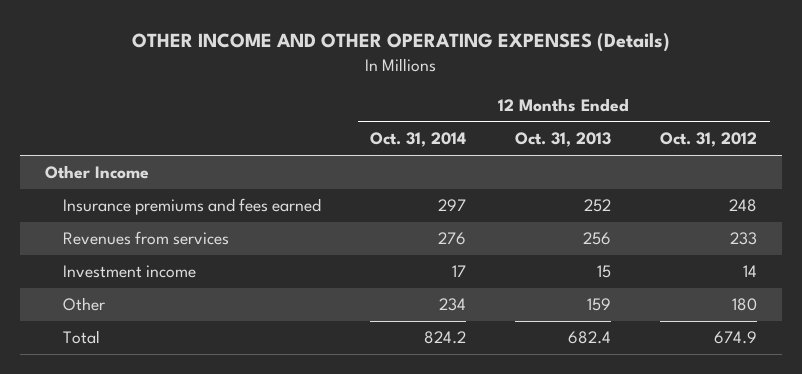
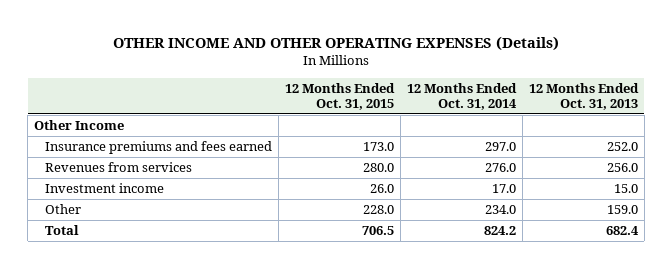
[660,132,758,148] Oct. 31, 2012 -> none
none -> [284,82,395,110] 12 Months Ended Oct. 31, 2015
[438,199,467,212] 297 -> [484,141,516,151] 297.0
[584,199,612,213] 252 -> [606,141,638,151] 252.0
[438,232,467,246] 276 -> [484,162,516,172] 276.0
[583,232,612,246] 256 -> [606,162,638,172] 256.0
[452,265,467,278] 17 -> [491,183,516,193] 17.0
[597,265,612,279] 15 -> [613,183,638,193] 15.0
[439,298,467,312] 234 -> [484,204,516,214] 234.0
[587,298,612,312] 159 -> [606,204,638,214] 159.0

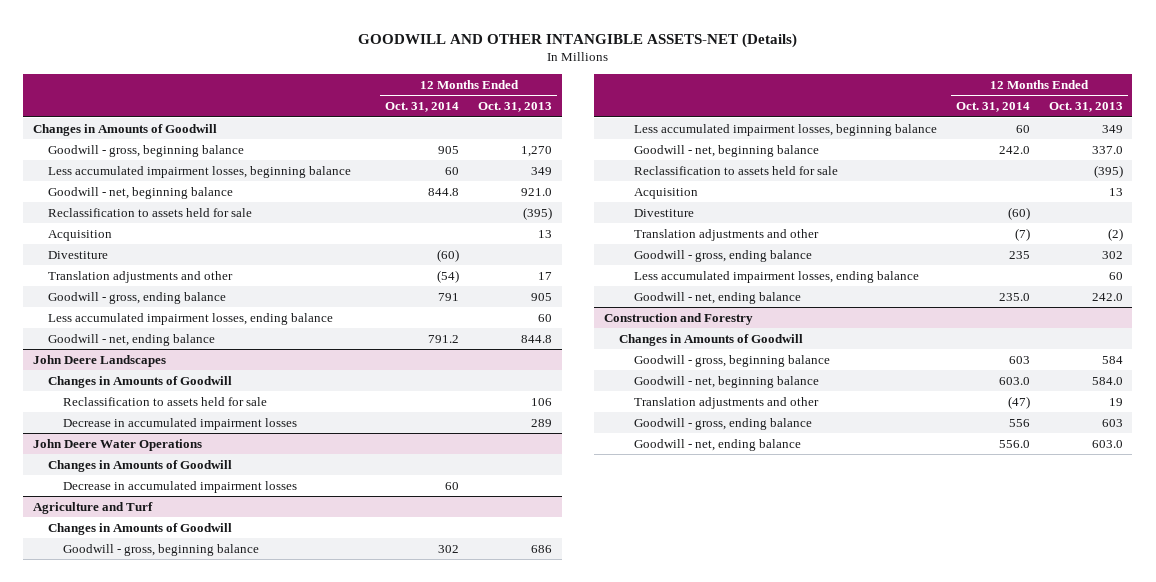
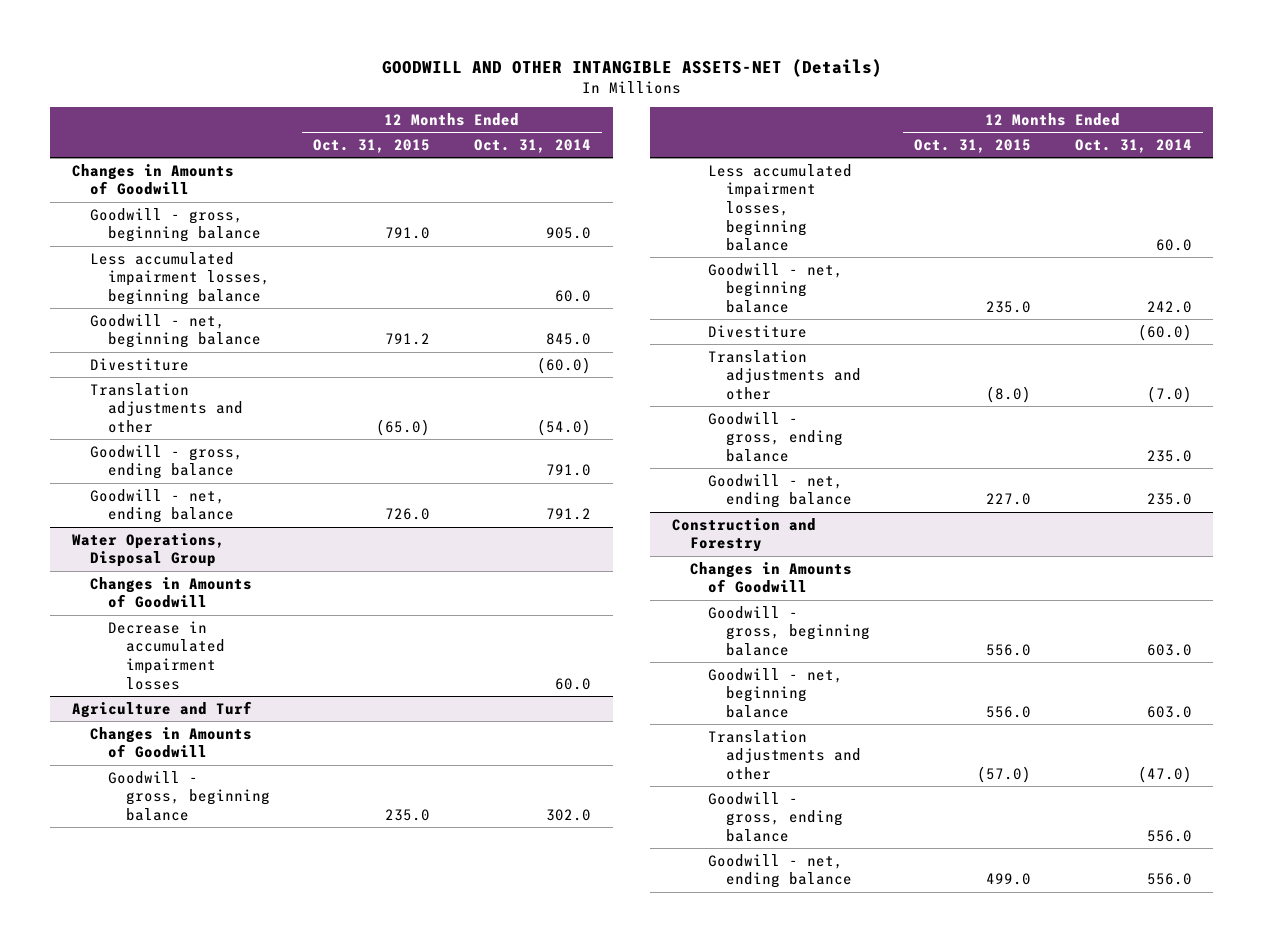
[478,102,553,113] Oct. 31, 2013 -> none
none -> [313,138,431,153] Oct. 31, 2015
[48,207,253,217] Reclassification to assets held for sale -> none
[48,229,113,241] Acquisition -> none
[48,312,334,325] Less accumulated impairment losses, ending balance -> none
[438,145,460,154] 905 -> [546,227,592,240] 905.0
[445,166,460,175] 60 -> [555,289,592,302] 60.0
[428,187,460,196] 844.8 -> [546,333,592,346] 845.0
[437,248,460,262] (60) -> [537,356,592,374] (60.0)
[437,269,460,283] (54) -> [537,418,592,436] (54.0)
[438,292,460,301] 791 -> [546,464,592,477] 791.0
[32,354,166,367] John Deere Landscapes -> none
[48,375,233,388] Changes in Amounts of Goodwill -> none
[63,396,268,406] Reclassification to assets held for sale -> none
[63,417,298,430] Decrease in accumulated impairment losses -> none
[32,438,202,451] John Deere Water Operations -> none
none -> [71,532,225,568] Water Operations, Disposal Group
[445,481,460,490] 60 -> [555,677,592,690] 60.0
[438,544,460,553] 302 -> [546,808,592,821] 302.0
[1015,124,1030,133] 60 -> [1155,239,1192,252] 60.0
[633,165,838,175] Reclassification to assets held for sale -> none
[633,187,698,199] Acquisition -> none
[633,270,919,283] Less accumulated impairment losses, ending balance -> none
[1007,206,1030,220] (60) -> [1137,323,1192,341] (60.0)
[1014,227,1030,241] (7) -> [1146,385,1192,403] (7.0)
[1008,250,1030,259] 235 -> [1146,449,1192,462] 235.0
[1008,355,1030,364] 603 -> [1146,643,1192,656] 603.0
[1007,395,1030,409] (47) -> [1137,765,1192,783] (47.0)
[1008,418,1030,427] 556 -> [1146,829,1192,842] 556.0

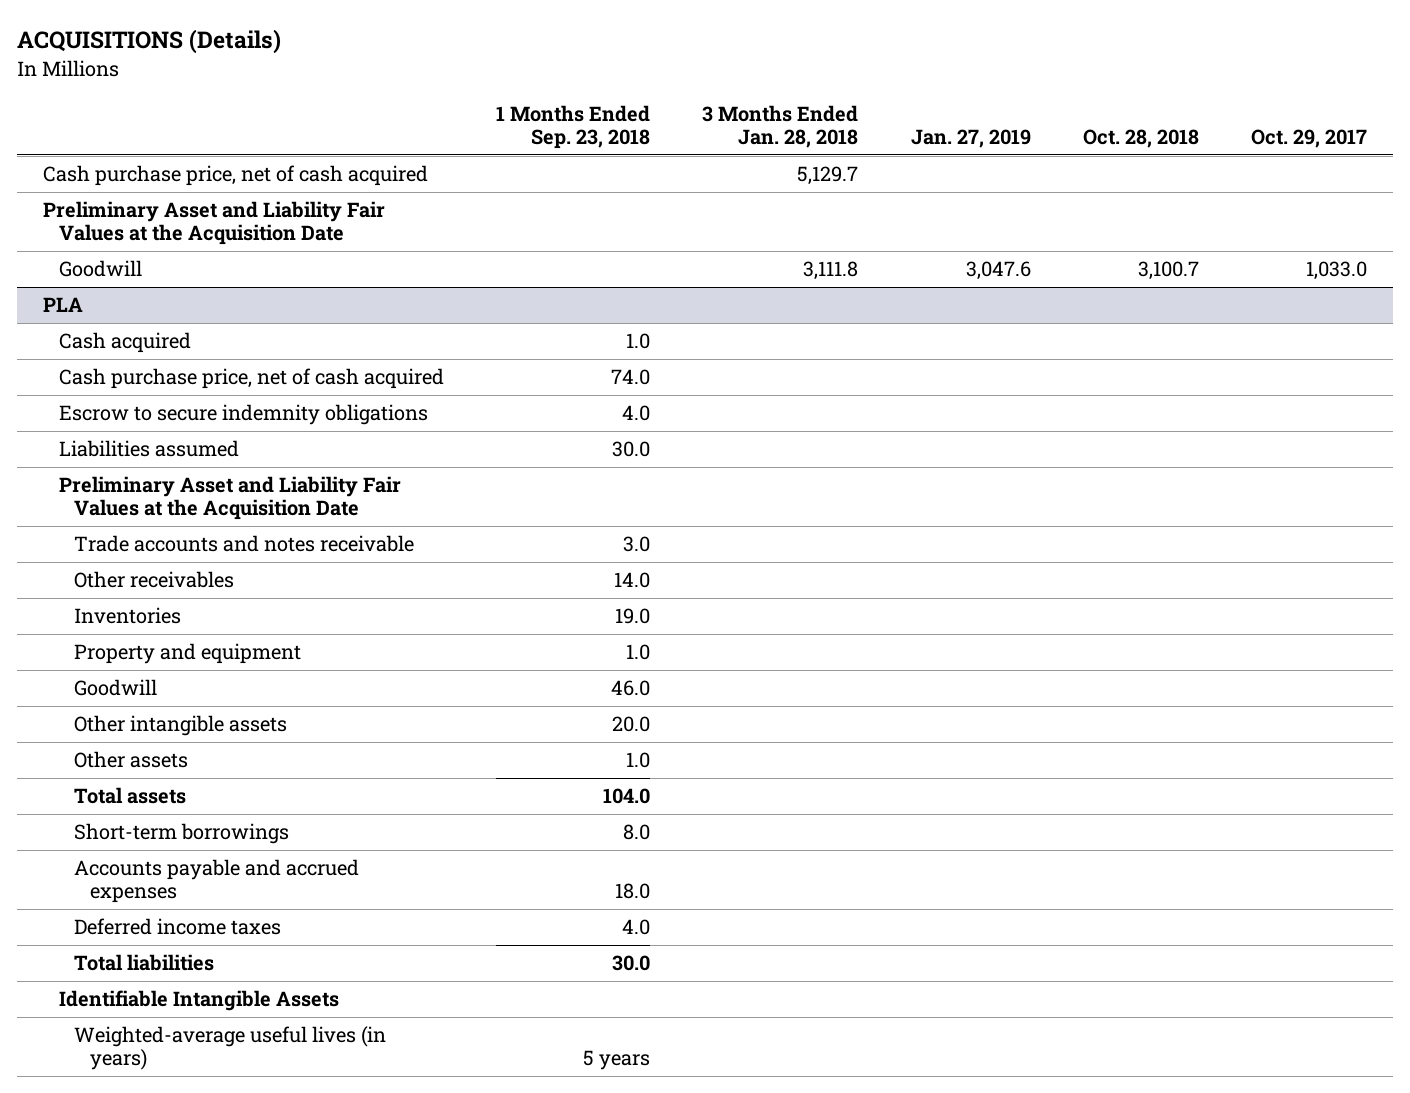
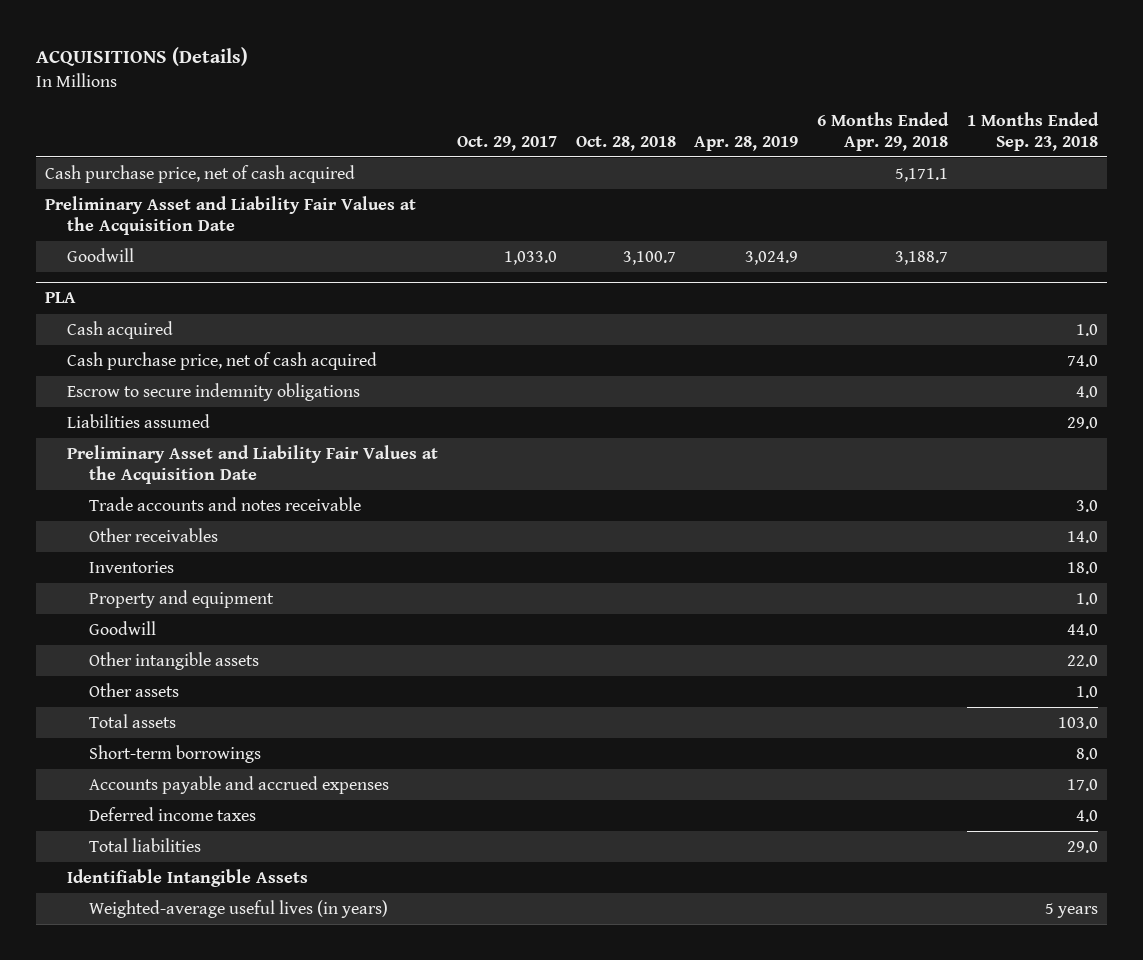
[702,104,859,149] 3 Months Ended Jan. 28, 2018 -> none
[910,129,1031,149] Jan. 27, 2019 -> none
none -> [694,135,799,151] Apr. 28, 2019
none -> [816,111,949,151] 6 Months Ended Apr. 29, 2018
[612,441,651,458] 30.0 -> [1066,417,1098,430] 29.0
[615,608,651,625] 19.0 -> [1066,562,1098,575] 18.0
[611,680,651,697] 46.0 -> [1066,624,1098,637] 44.0
[612,716,651,733] 20.0 -> [1066,655,1098,668] 22.0
[603,788,651,805] 104.0 -> [1057,717,1098,730] 103.0
[615,883,651,900] 18.0 -> [1066,779,1098,792] 17.0
[612,955,651,972] 30.0 -> [1066,841,1098,854] 29.0

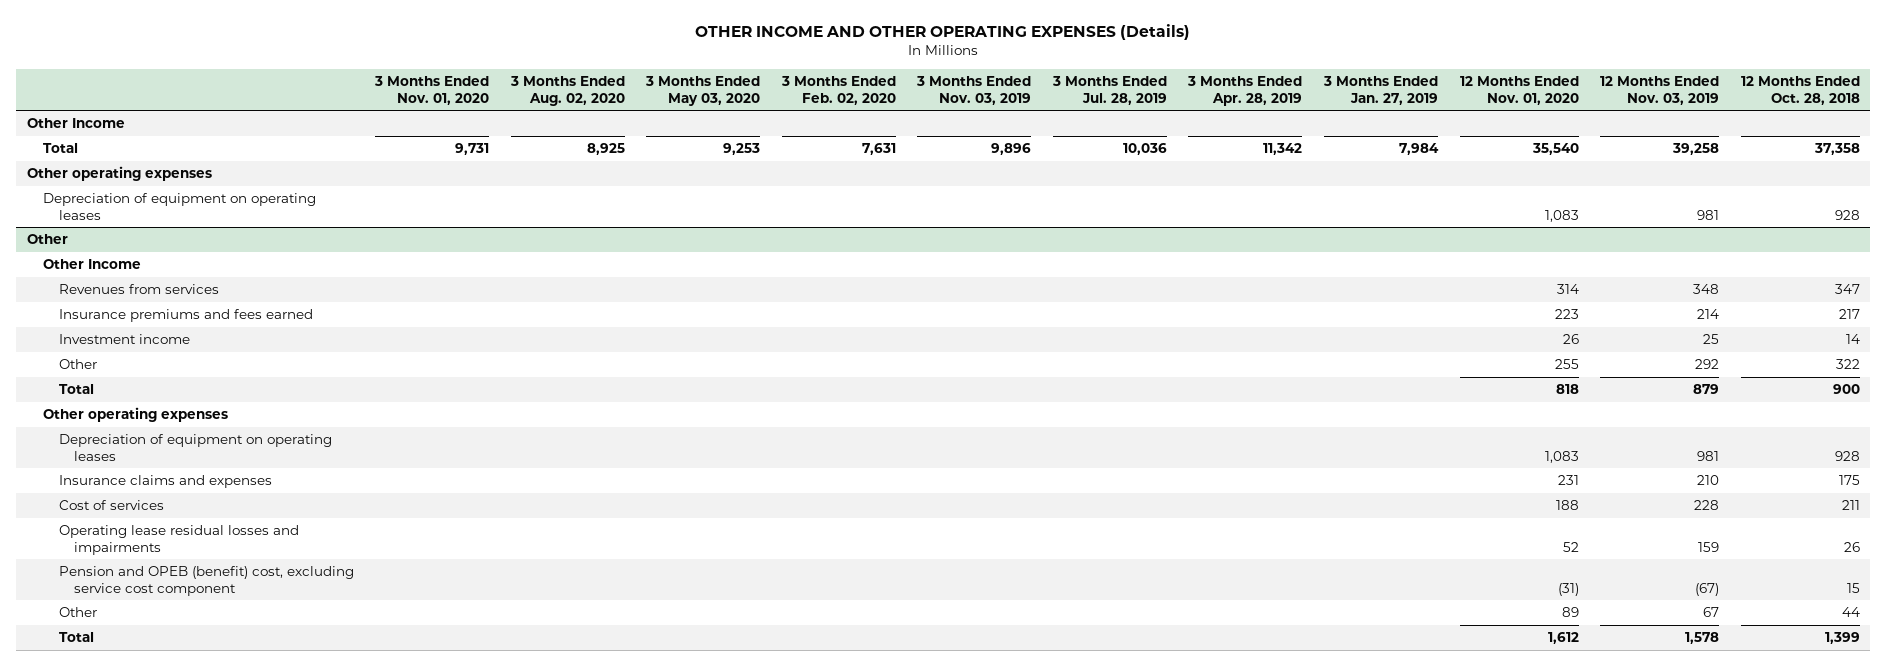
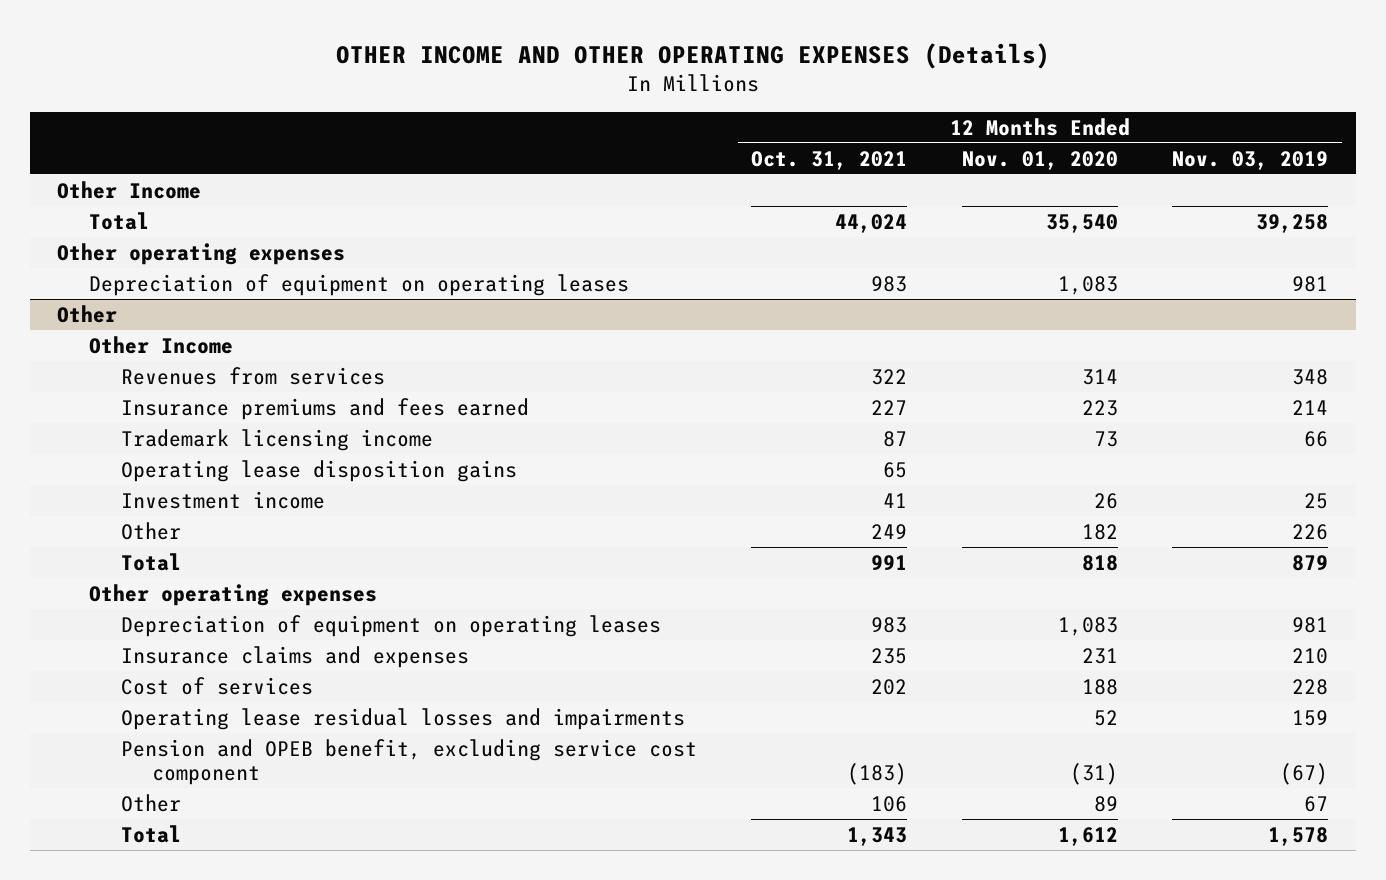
[374,76,490,105] 3 Months Ended Nov. 01, 2020 -> none
[509,76,625,106] 3 Months Ended Aug. 02, 2020 -> none
[645,76,761,106] 3 Months Ended May 03, 2020 -> none
[780,76,896,105] 3 Months Ended Feb. 02, 2020 -> none
[916,76,1032,105] 3 Months Ended Nov. 03, 2019 -> none
[1051,76,1167,105] 3 Months Ended Jul. 28, 2019 -> none
[1187,76,1303,106] 3 Months Ended Apr. 28, 2019 -> none
[1322,76,1438,105] 3 Months Ended Jan. 27, 2019 -> none
[1740,76,1860,105] 12 Months Ended Oct. 28, 2018 -> none
none -> [751,150,908,170] Oct. 31, 2021
none -> [120,428,433,451] Trademark licensing income
none -> [120,459,517,482] Operating lease disposition gains
[1554,359,1579,370] 255 -> [1081,523,1118,540] 182
[1695,359,1720,370] 292 -> [1292,523,1329,540] 226
[58,566,354,596] Pension and OPEB (benefit) cost, excluding service cost component -> [120,738,697,786] Pension and OPEB benefit, excluding service cost component

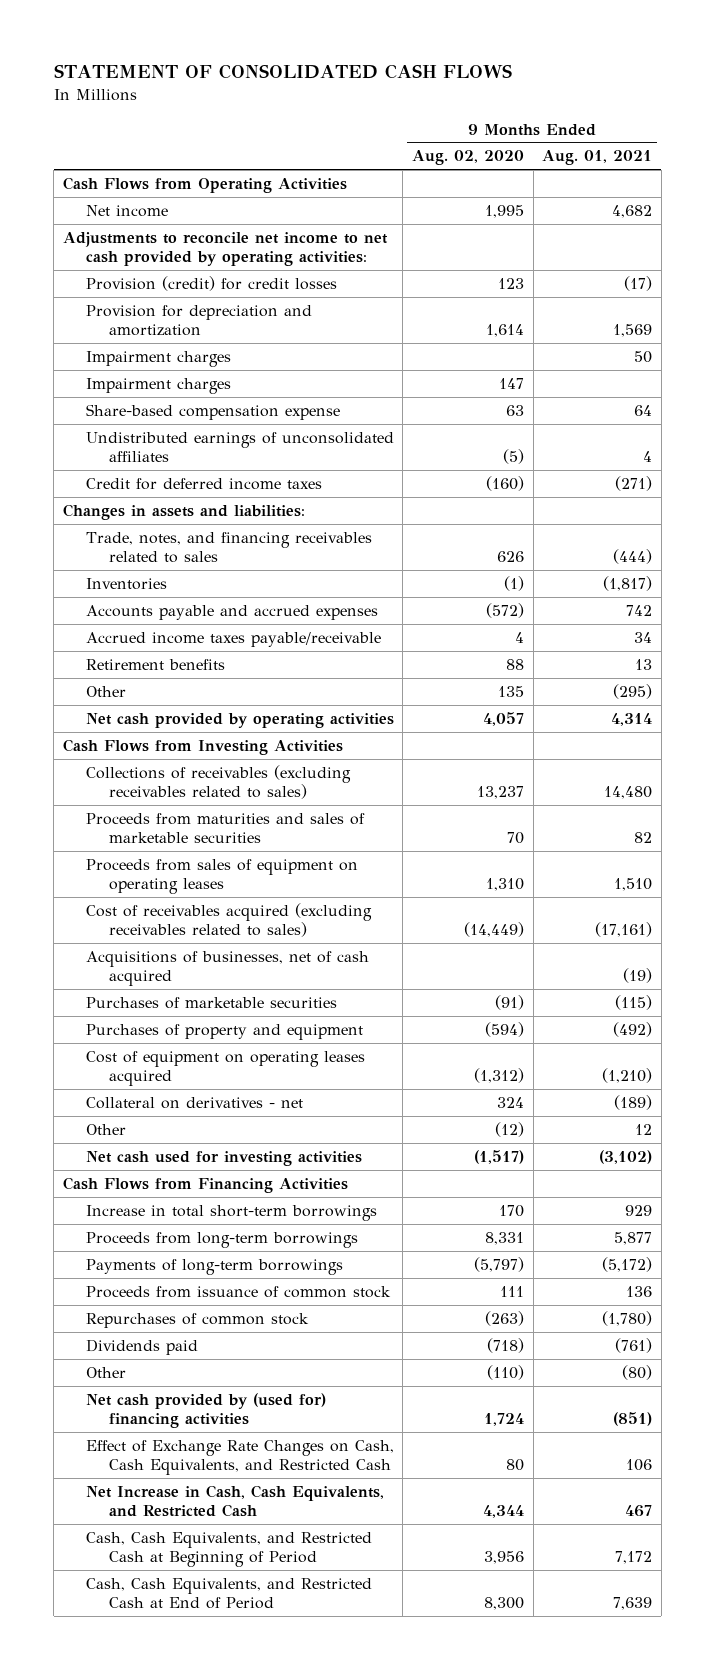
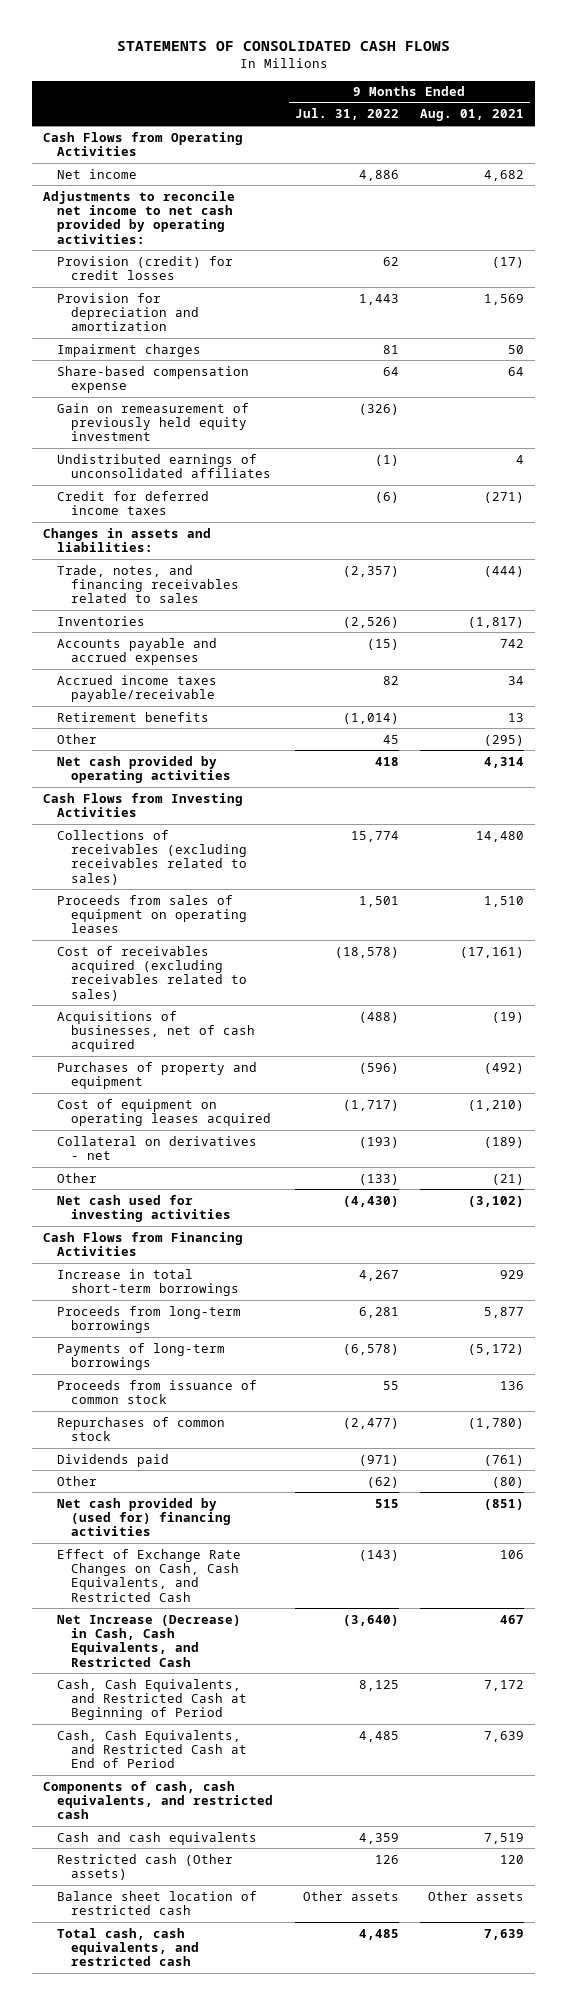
[53,64,512,80] STATEMENT OF CONSOLIDATED CASH FLOWS -> [116,41,450,52] STATEMENTS OF CONSOLIDATED CASH FLOWS
[412,150,525,166] Aug. 02, 2020 -> none
none -> [294,108,399,121] Jul. 31, 2022
[85,377,231,394] Impairment charges -> none
none -> [56,402,249,442] Gain on remeasurement of previously held equity investment
[85,812,365,844] Proceeds from maturities and sales of marketable securities -> none
[85,996,337,1009] Purchases of marketable securities -> none
[635,1123,653,1135] 12 -> [492,1173,525,1185] (21)
[85,1484,384,1518] Net Increase in Cash, Cash Equivalents, and Restricted Cash -> [56,1614,241,1667] Net Increase (Decrease) in Cash, Cash Equivalents, and Restricted Cash
none -> [42,1780,273,1820] Components of cash, cash equivalents, and restricted cash
none -> [56,1831,257,1845] Cash and cash equivalents
none -> [56,1853,233,1880] Restricted cash (Other assets)
none -> [56,1890,257,1915] Balance sheet location of restricted cash
none -> [56,1927,200,1967] Total cash, cash equivalents, and restricted cash

